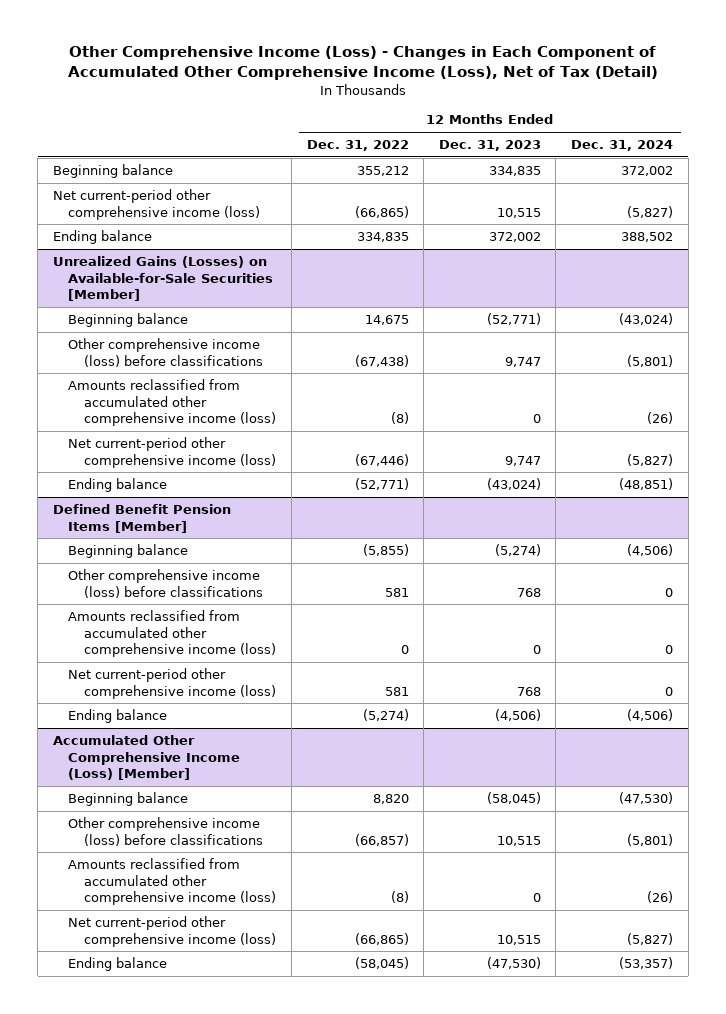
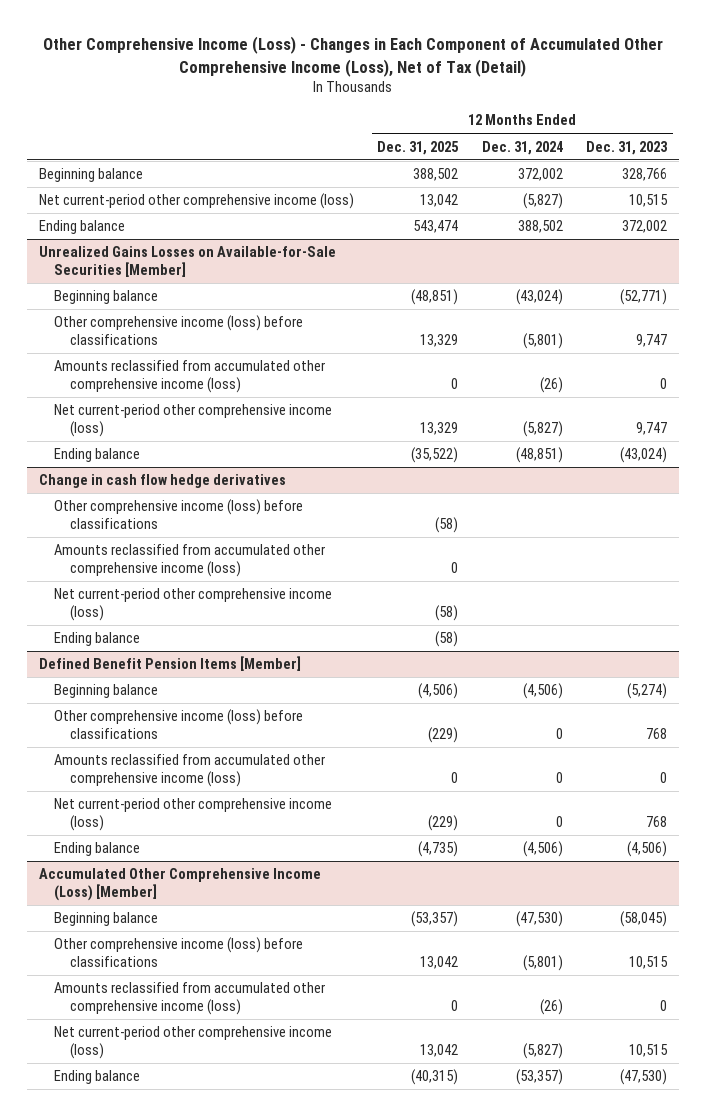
[306,140,409,152] Dec. 31, 2022 -> none
none -> [377,140,460,155] Dec. 31, 2025
[488,166,541,177] 334,835 -> [621,168,667,182] 328,766
[52,256,274,302] Unrealized Gains (Losses) on Available-for-Sale Securities [Member] -> [39,246,337,277] Unrealized Gains Losses on Available-for-Sale Securities [Member]
none -> [39,474,287,489] Change in cash flow hedge derivatives
none -> [54,499,304,529] Other comprehensive income (loss) before classifications
none -> [54,544,326,577] Amounts reclassified from accumulated other comprehensive income (loss)
none -> [54,588,333,621] Net current-period other comprehensive income (loss)
none -> [54,632,141,647] Ending balance

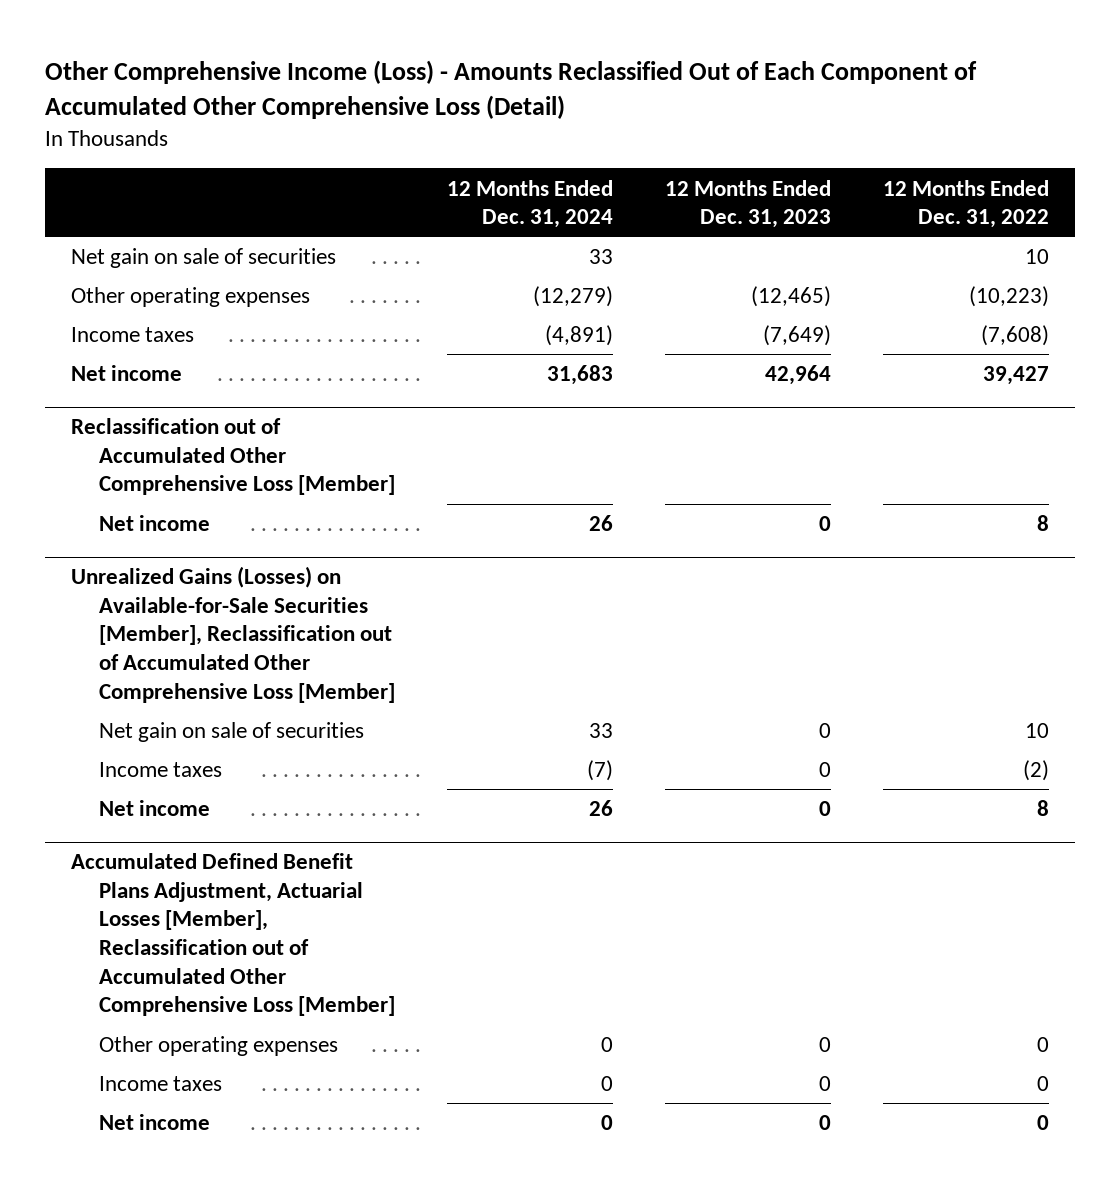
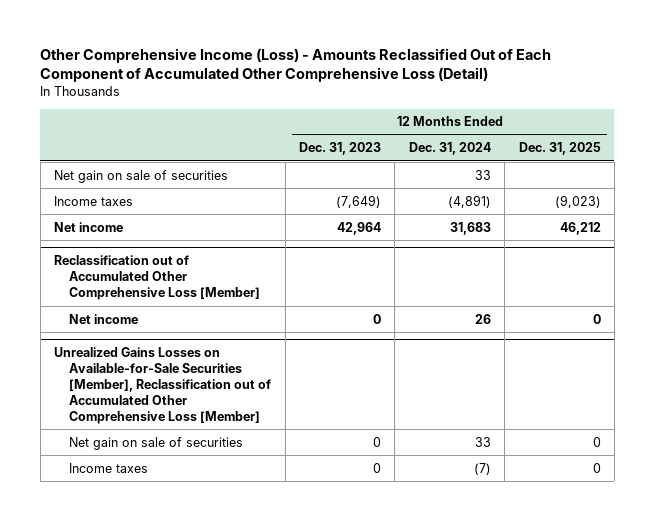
[882,179,1049,229] 12 Months Ended Dec. 31, 2022 -> none
none -> [518,142,601,156] Dec. 31, 2025
[70,287,310,308] Other operating expenses -> none
[70,566,395,703] Unrealized Gains (Losses) on Available-for-Sale Securities [Member], Reclassification out of Accumulated Other Comprehensive Loss [Member] -> [53,347,272,424] Unrealized Gains Losses on Available-for-Sale Securities [Member], Reclassification out of Accumulated Other Comprehensive Loss [Member]
[98,800,210,817] Net income -> none
[70,853,395,1017] Accumulated Defined Benefit Plans Adjustment, Actuarial Losses [Member], Reclassification out of Accumulated Other Comprehensive Loss [Member] -> none
[98,1036,338,1057] Other operating expenses -> none
[98,1076,222,1092] Income taxes -> none
[98,1114,210,1131] Net income -> none

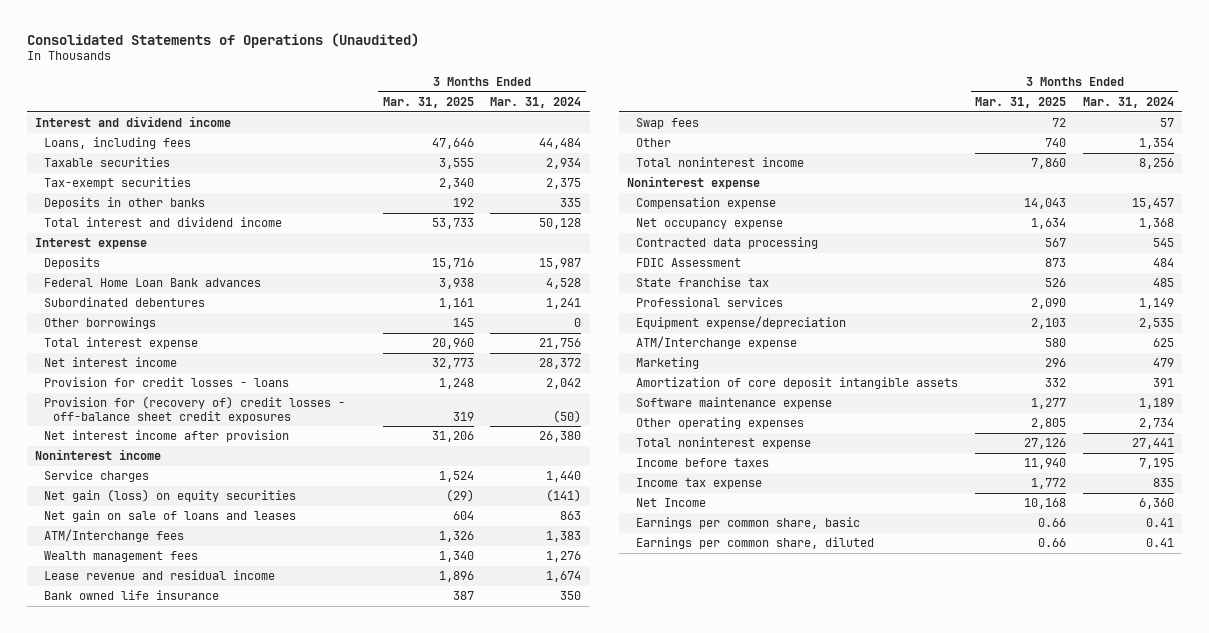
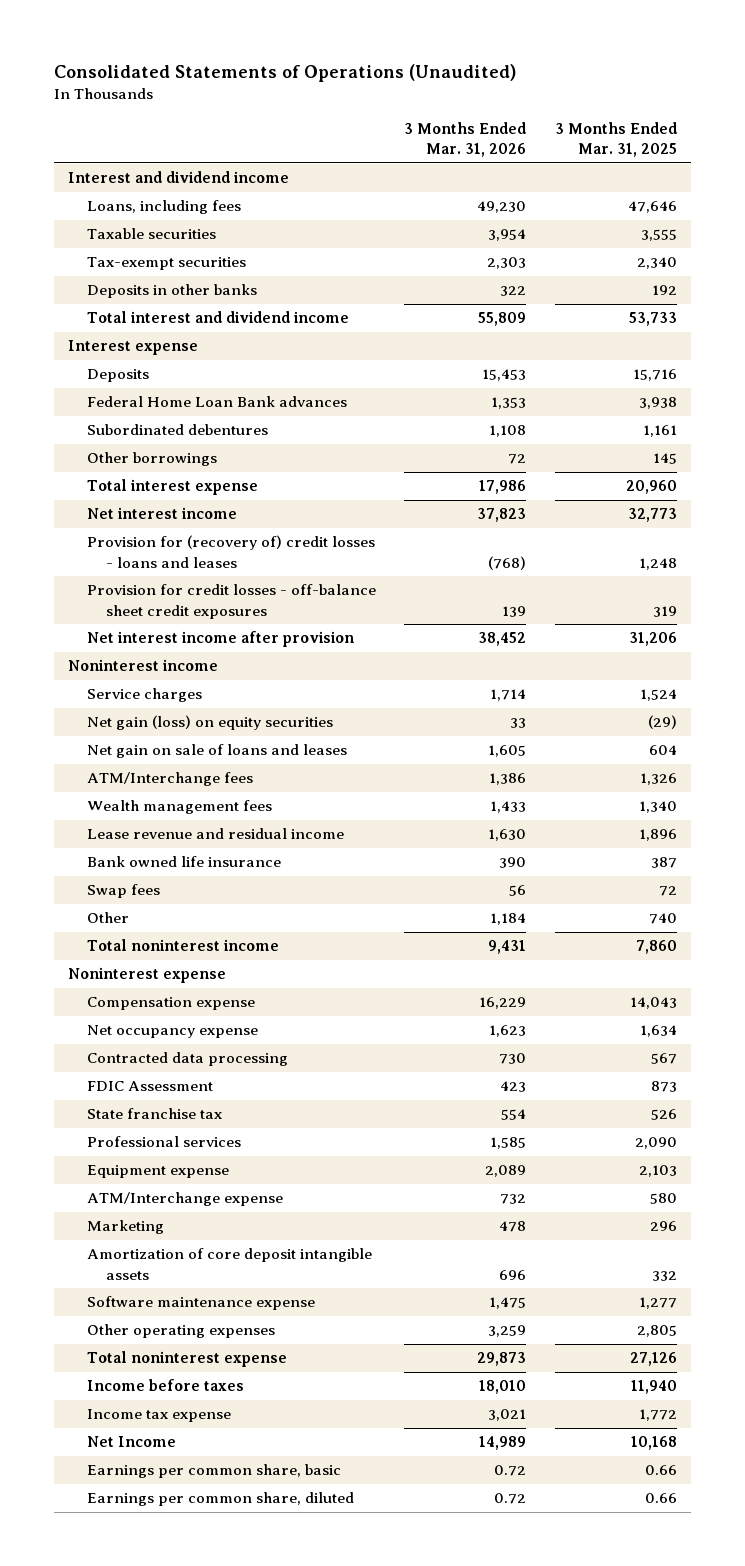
[490,96,582,108] Mar. 31, 2024 -> none
none -> [404,122,527,158] 3 Months Ended Mar. 31, 2026
[43,377,289,388] Provision for credit losses - loans -> [86,535,375,568] Provision for (recovery of) credit losses - loans and leases
[43,396,345,423] Provision for (recovery of) credit losses - off-balance sheet credit exposures -> [86,584,376,619] Provision for credit losses - off-balance sheet credit exposures
[636,316,847,330] Equipment expense/depreciation -> [86,1165,229,1179] Equipment expense

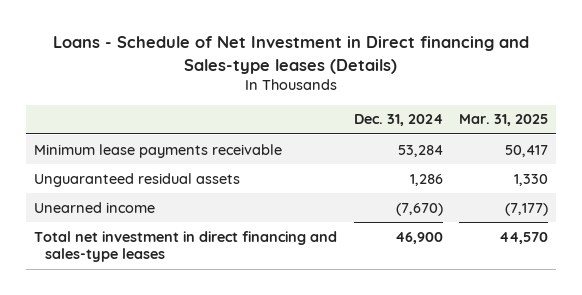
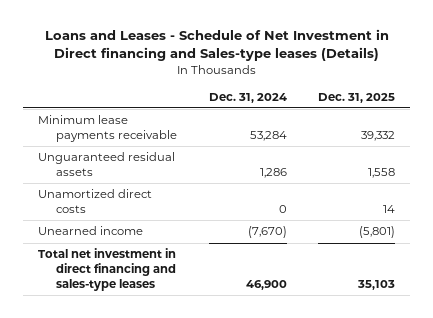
[53,36,530,74] Loans - Schedule of Net Investment in Direct financing and Sales-type leases (Details) -> [44,29,389,62] Loans and Leases - Schedule of Net Investment in Direct financing and Sales-type leases (Details)
[459,114,549,127] Mar. 31, 2025 -> none
none -> [317,92,395,103] Dec. 31, 2025
none -> [38,189,153,214] Unamortized direct costs

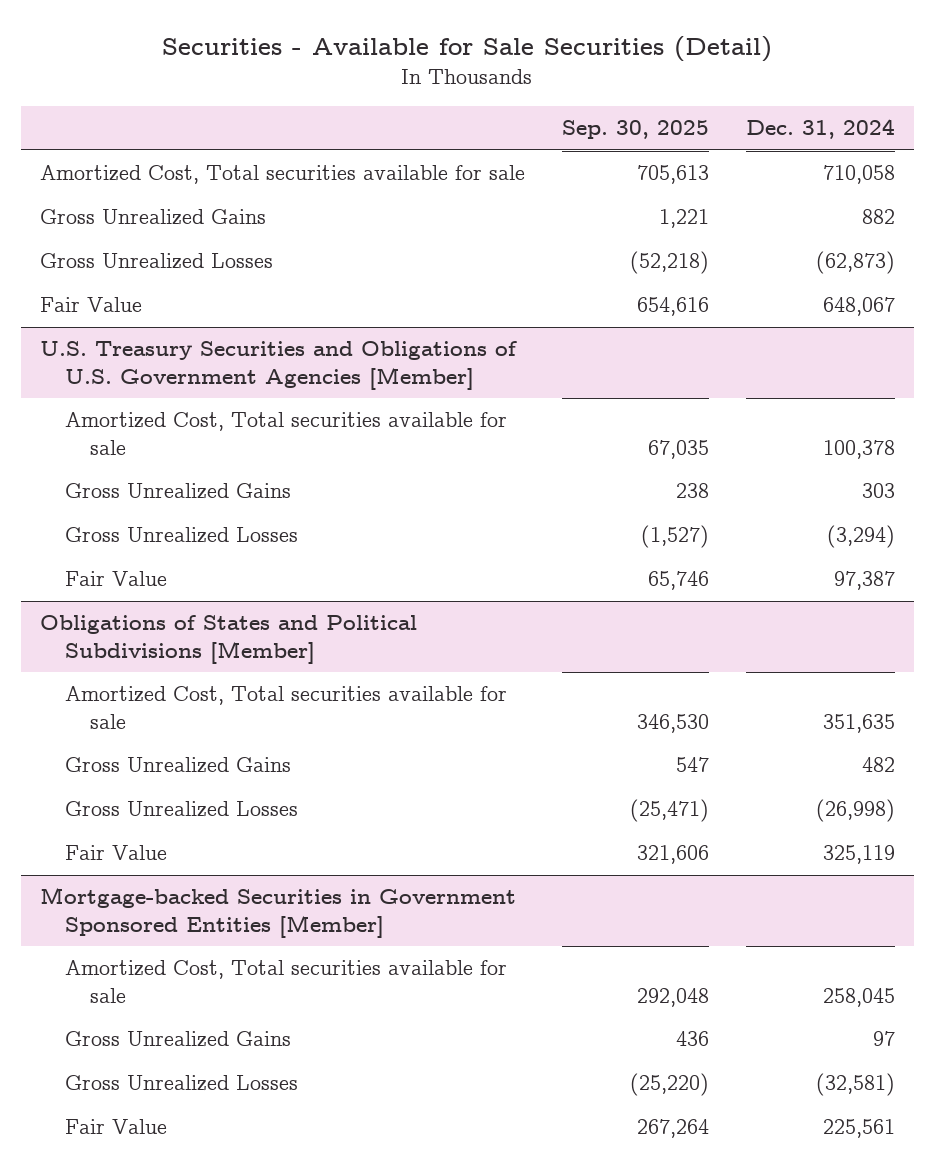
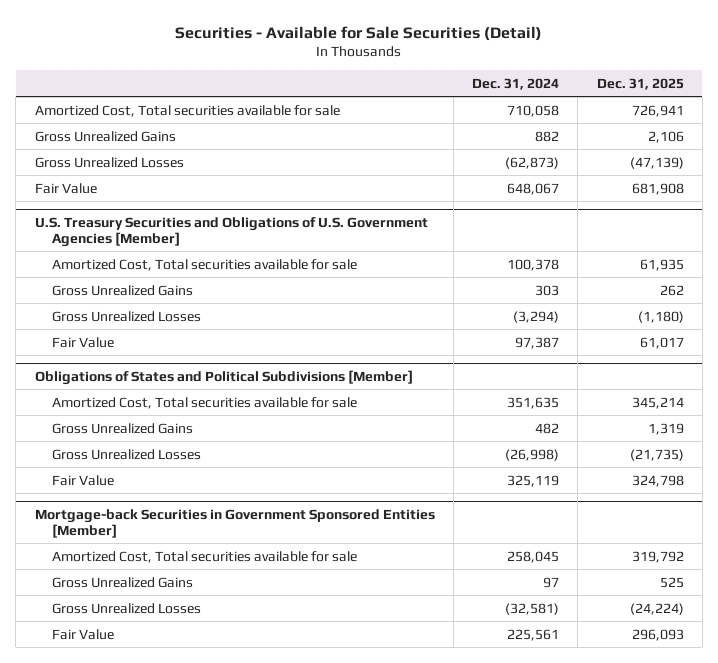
[561,120,709,140] Sep. 30, 2025 -> none
none -> [596,77,684,90] Dec. 31, 2025
[39,887,516,938] Mortgage-backed Securities in Government Sponsored Entities [Member] -> [34,508,435,538] Mortgage-back Securities in Government Sponsored Entities [Member]

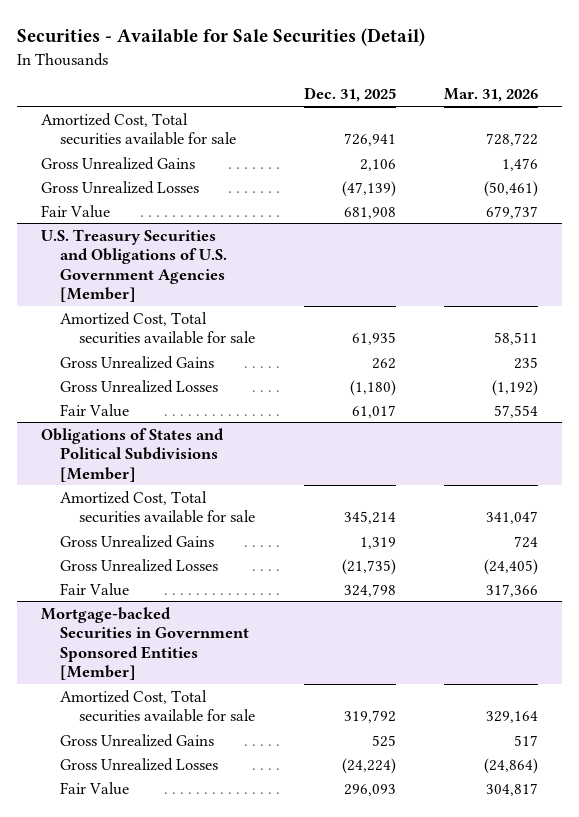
[472,77,560,90] Dec. 31, 2024 -> none
none -> [444,88,539,103] Mar. 31, 2026
[34,508,435,538] Mortgage-back Securities in Government Sponsored Entities [Member] -> [40,606,250,681] Mortgage-backed Securities in Government Sponsored Entities [Member]

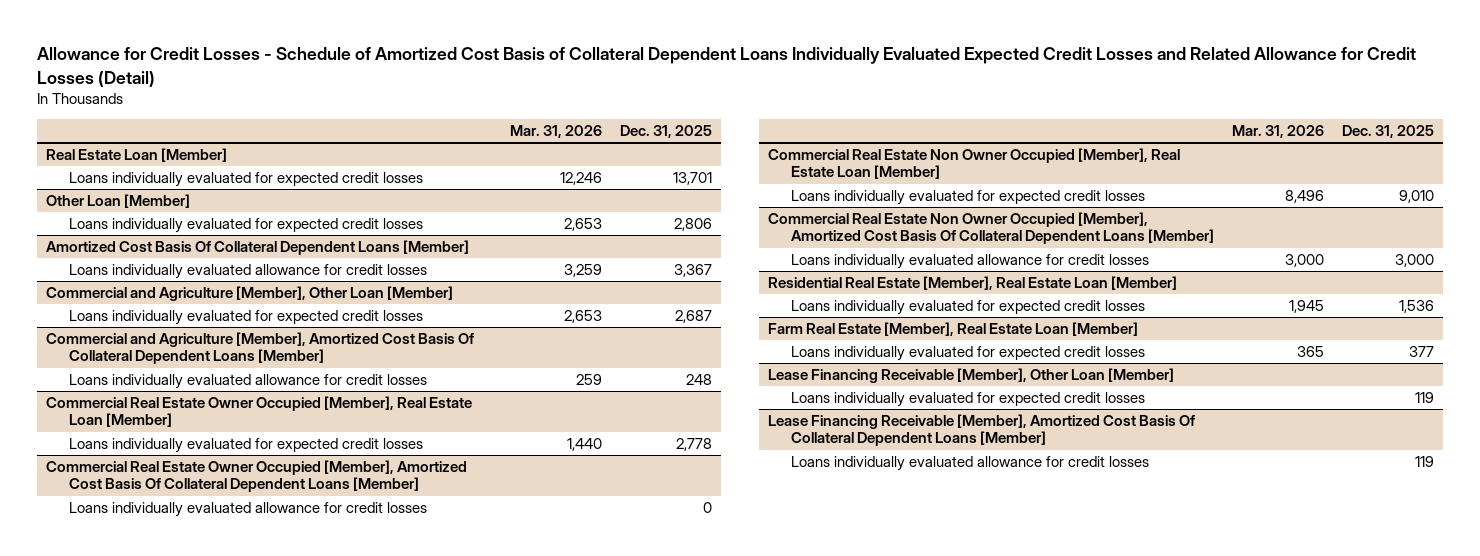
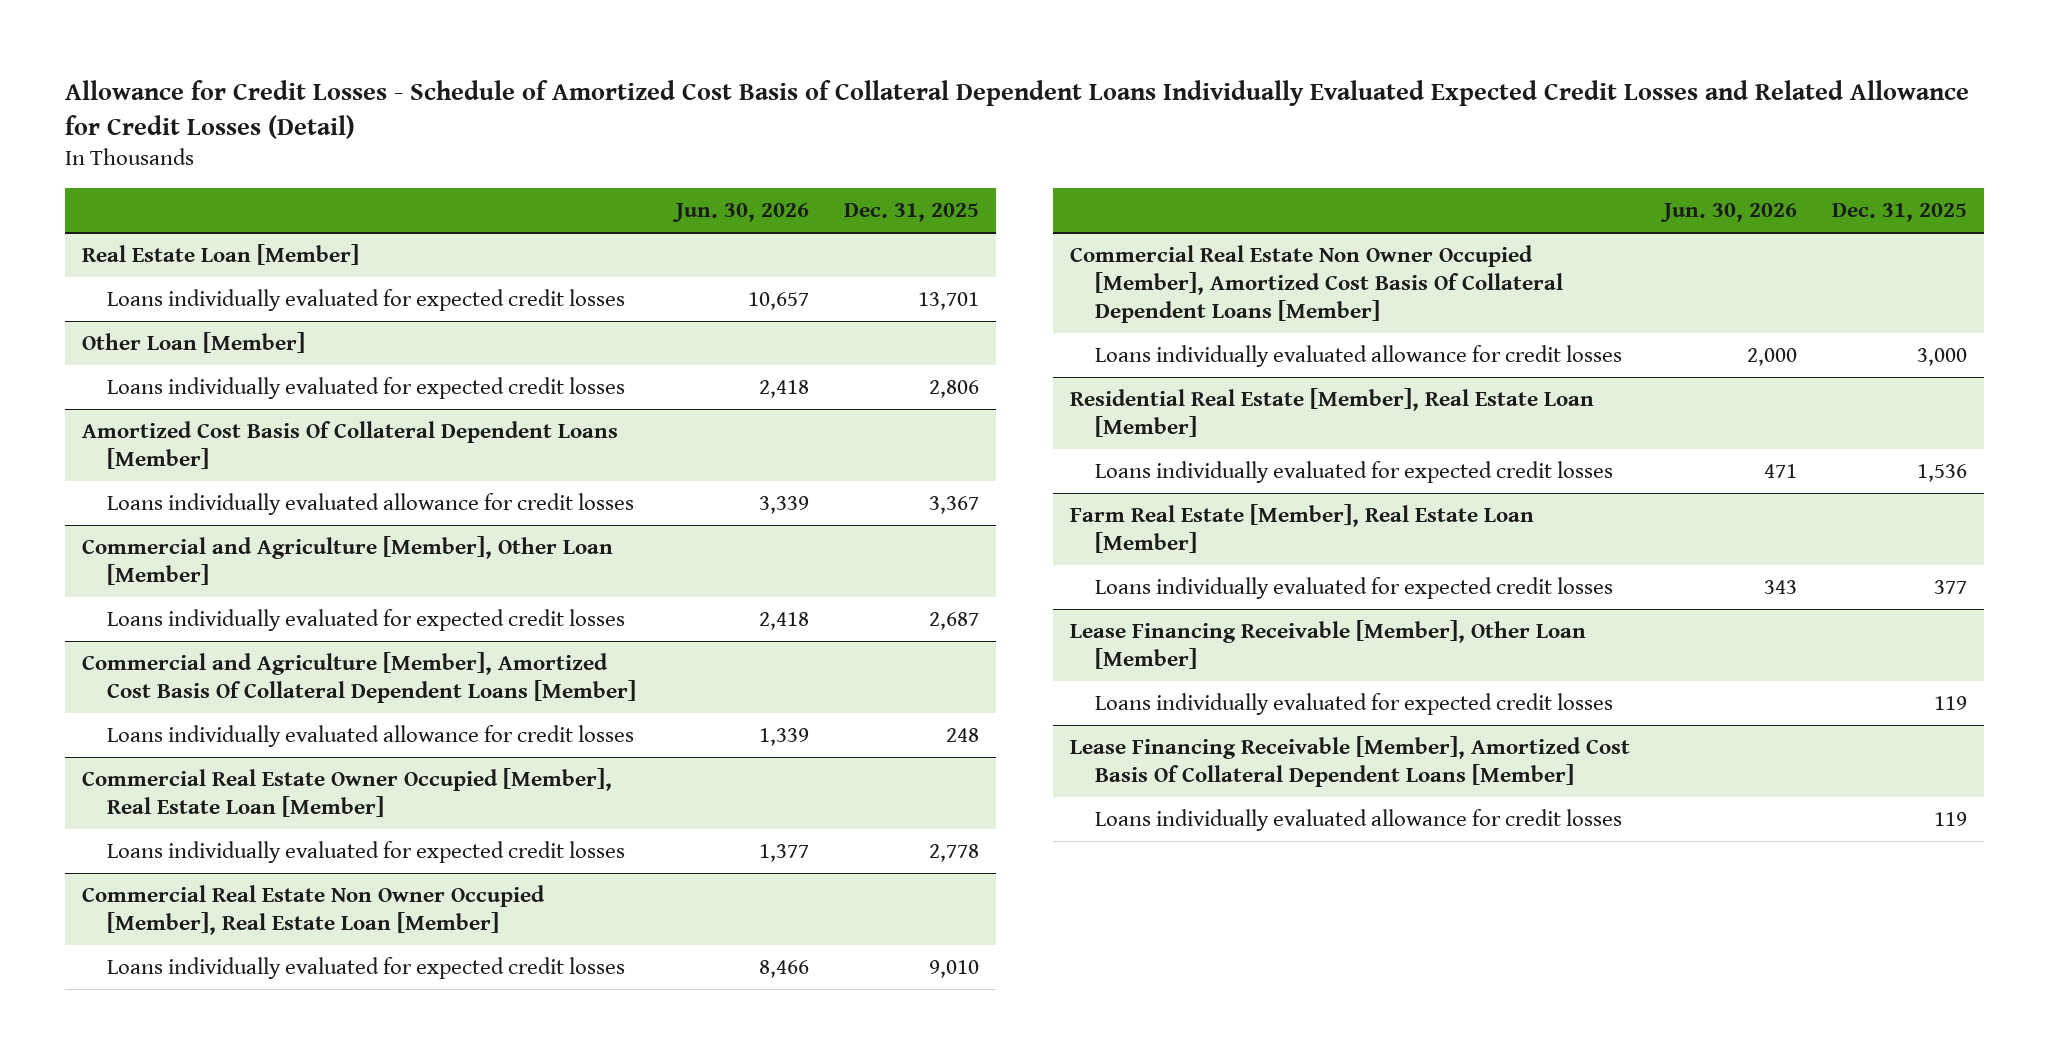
[510,125,603,139] Mar. 31, 2026 -> none
none -> [672,203,810,223] Jun. 30, 2026
[46,460,468,493] Commercial Real Estate Owner Occupied [Member], Amortized Cost Basis Of Collateral Dependent Loans [Member] -> none
[69,502,428,518] Loans individually evaluated allowance for credit losses -> none

